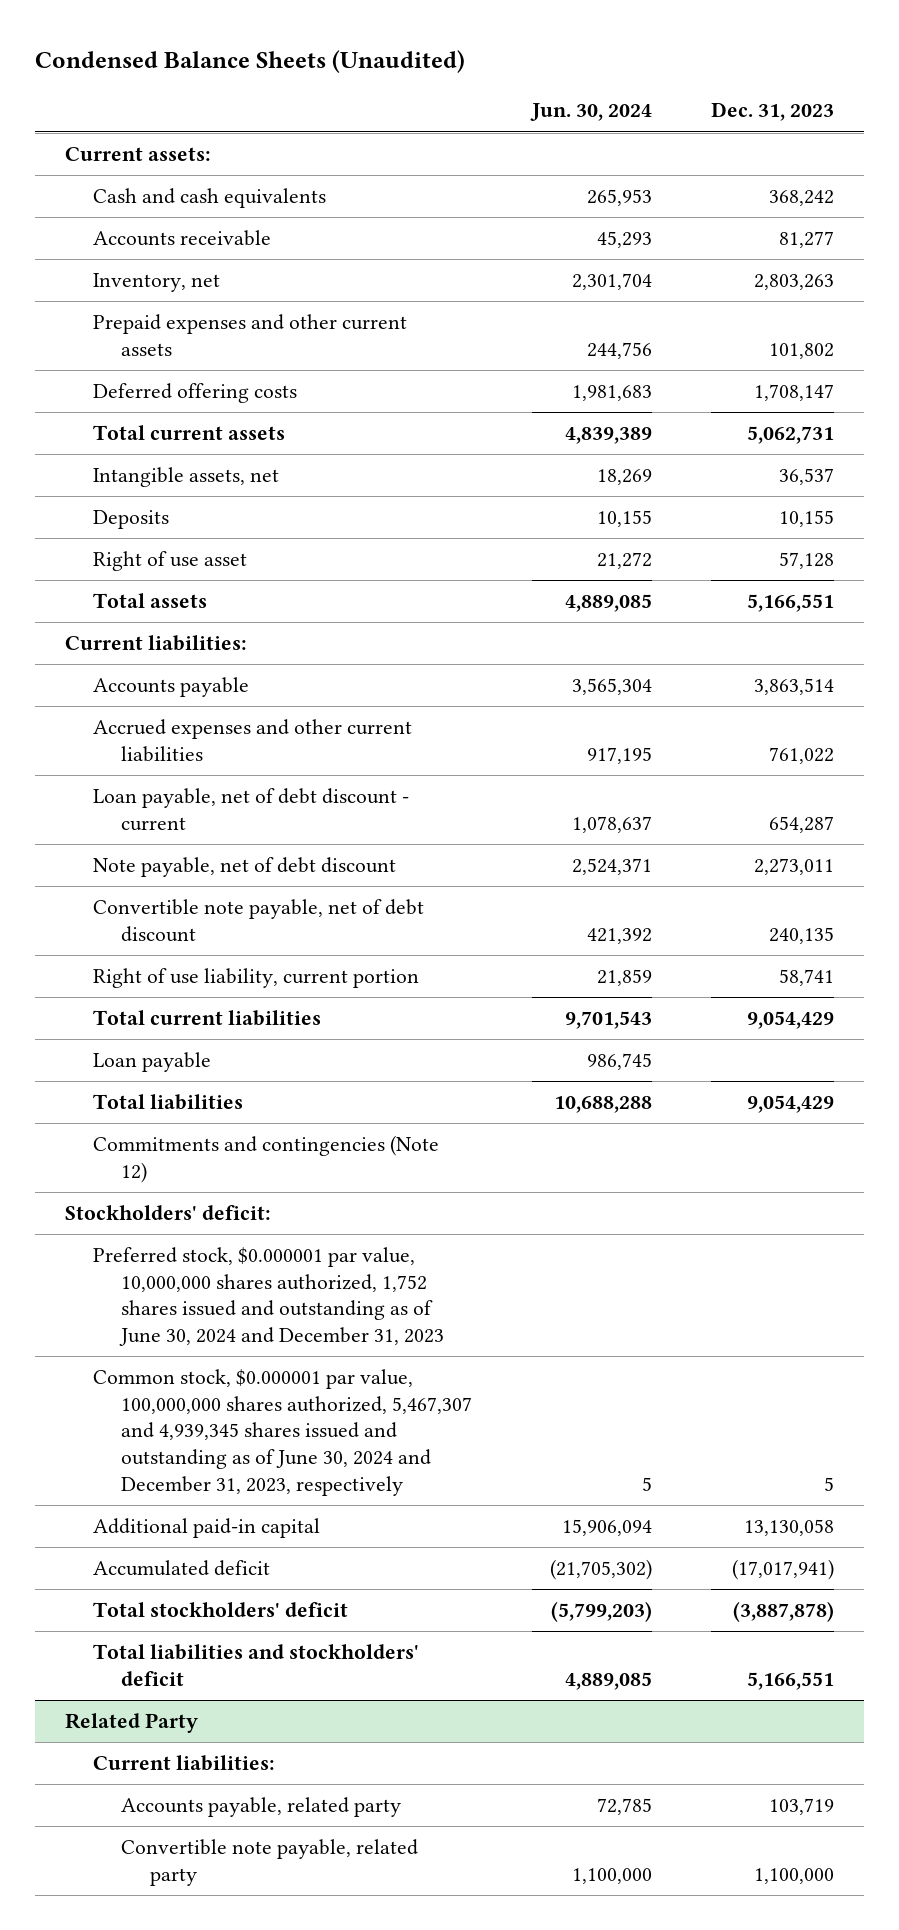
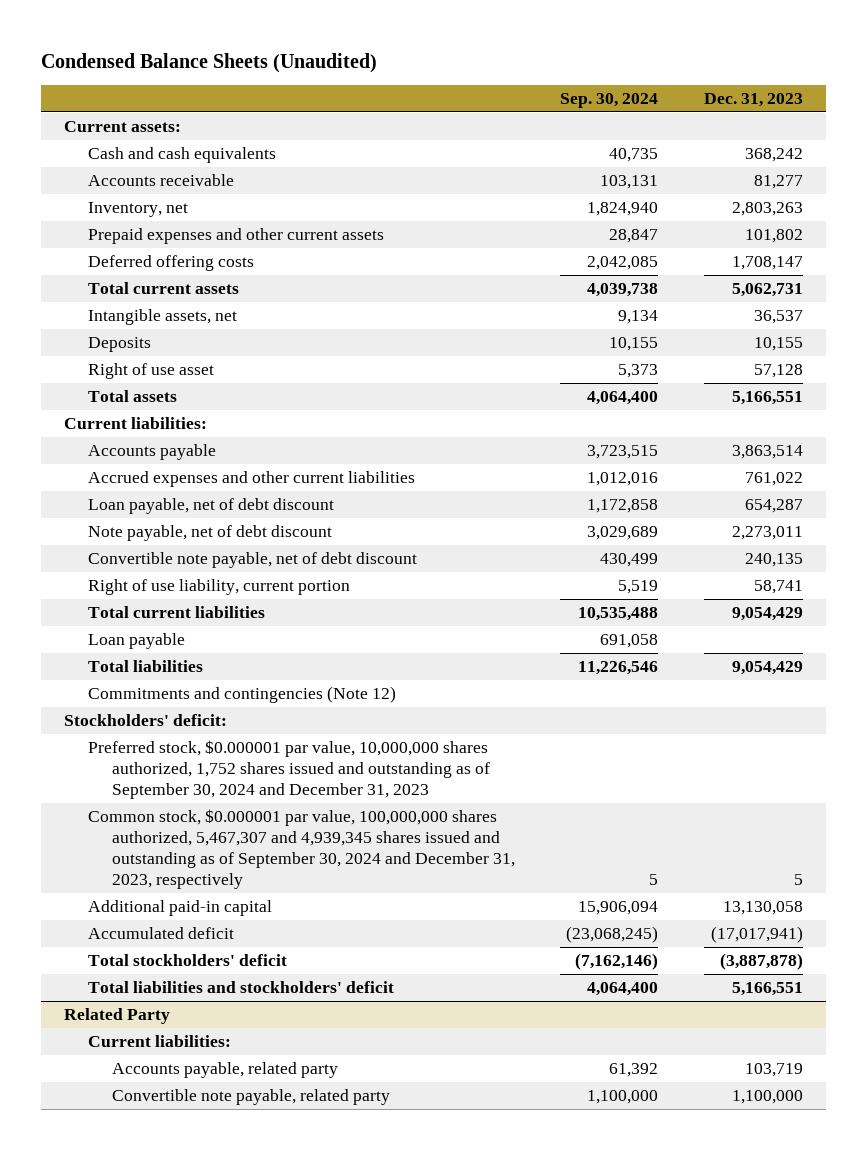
[529,103,652,122] Jun. 30, 2024 -> none
none -> [560,93,659,109] Sep. 30, 2024
[93,788,410,831] Loan payable, net of debt discount - current -> [87,497,334,514] Loan payable, net of debt discount
[93,1247,445,1347] Preferred stock, $0.000001 par value, 10,000,000 shares authorized, 1,752 shares issued and outstanding as of June 30, 2024 and December 31, 2023 -> [87,739,490,800] Preferred stock, $0.000001 par value, 10,000,000 shares authorized, 1,752 shares issued and outstanding as of September 30, 2024 and December 31, 2023
[93,1369,473,1496] Common stock, $0.000001 par value, 100,000,000 shares authorized, 5,467,307 and 4,939,345 shares issued and outstanding as of June 30, 2024 and December 31, 2023, respectively -> [87,808,515,890] Common stock, $0.000001 par value, 100,000,000 shares authorized, 5,467,307 and 4,939,345 shares issued and outstanding as of September 30, 2024 and December 31, 2023, respectively

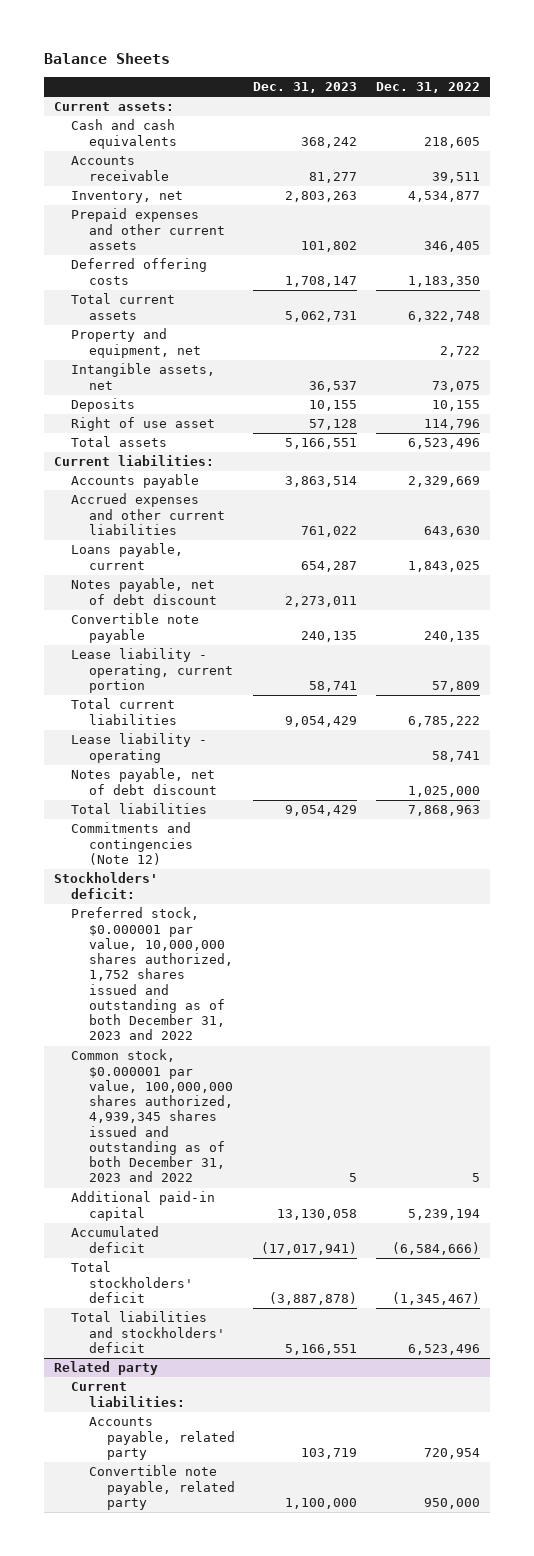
[40,52,377,73] Condensed Balance Sheets (Unaudited) -> [44,53,171,65] Balance Sheets
[560,93,659,109] Sep. 30, 2024 -> none
none -> [376,82,481,94] Dec. 31, 2022
none -> [71,328,202,358] Property and equipment, net
[87,497,334,514] Loan payable, net of debt discount -> [71,543,184,570] Loans payable, current
[87,524,332,541] Note payable, net of debt discount -> [71,578,218,605] Notes payable, net of debt discount
[87,551,417,568] Convertible note payable, net of debt discount -> [71,613,200,643] Convertible note payable
[87,578,350,595] Right of use liability, current portion -> [71,648,234,693] Lease liability - operating, current portion
[87,632,185,649] Loan payable -> none
none -> [71,733,208,763] Lease liability - operating
none -> [71,768,218,795] Notes payable, net of debt discount
[87,739,490,800] Preferred stock, $0.000001 par value, 10,000,000 shares authorized, 1,752 shares issued and outstanding as of September 30, 2024 and December 31, 2023 -> [71,907,234,1041] Preferred stock, $0.000001 par value, 10,000,000 shares authorized, 1,752 shares issued and outstanding as of both December 31, 2023 and 2022
[87,808,515,890] Common stock, $0.000001 par value, 100,000,000 shares authorized, 5,467,307 and 4,939,345 shares issued and outstanding as of September 30, 2024 and December 31, 2023, respectively -> [71,1049,234,1183] Common stock, $0.000001 par value, 100,000,000 shares authorized, 4,939,345 shares issued and outstanding as of both December 31, 2023 and 2022
[63,1007,170,1024] Related Party -> [53,1361,158,1376] Related party

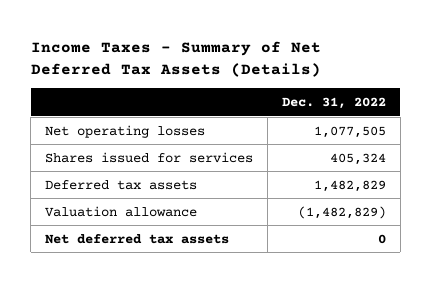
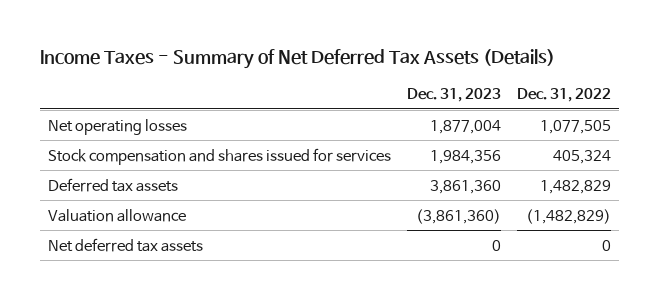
none -> [406,87,501,102] Dec. 31, 2023
[45,151,254,163] Shares issued for services -> [47,147,391,165] Stock compensation and shares issued for services

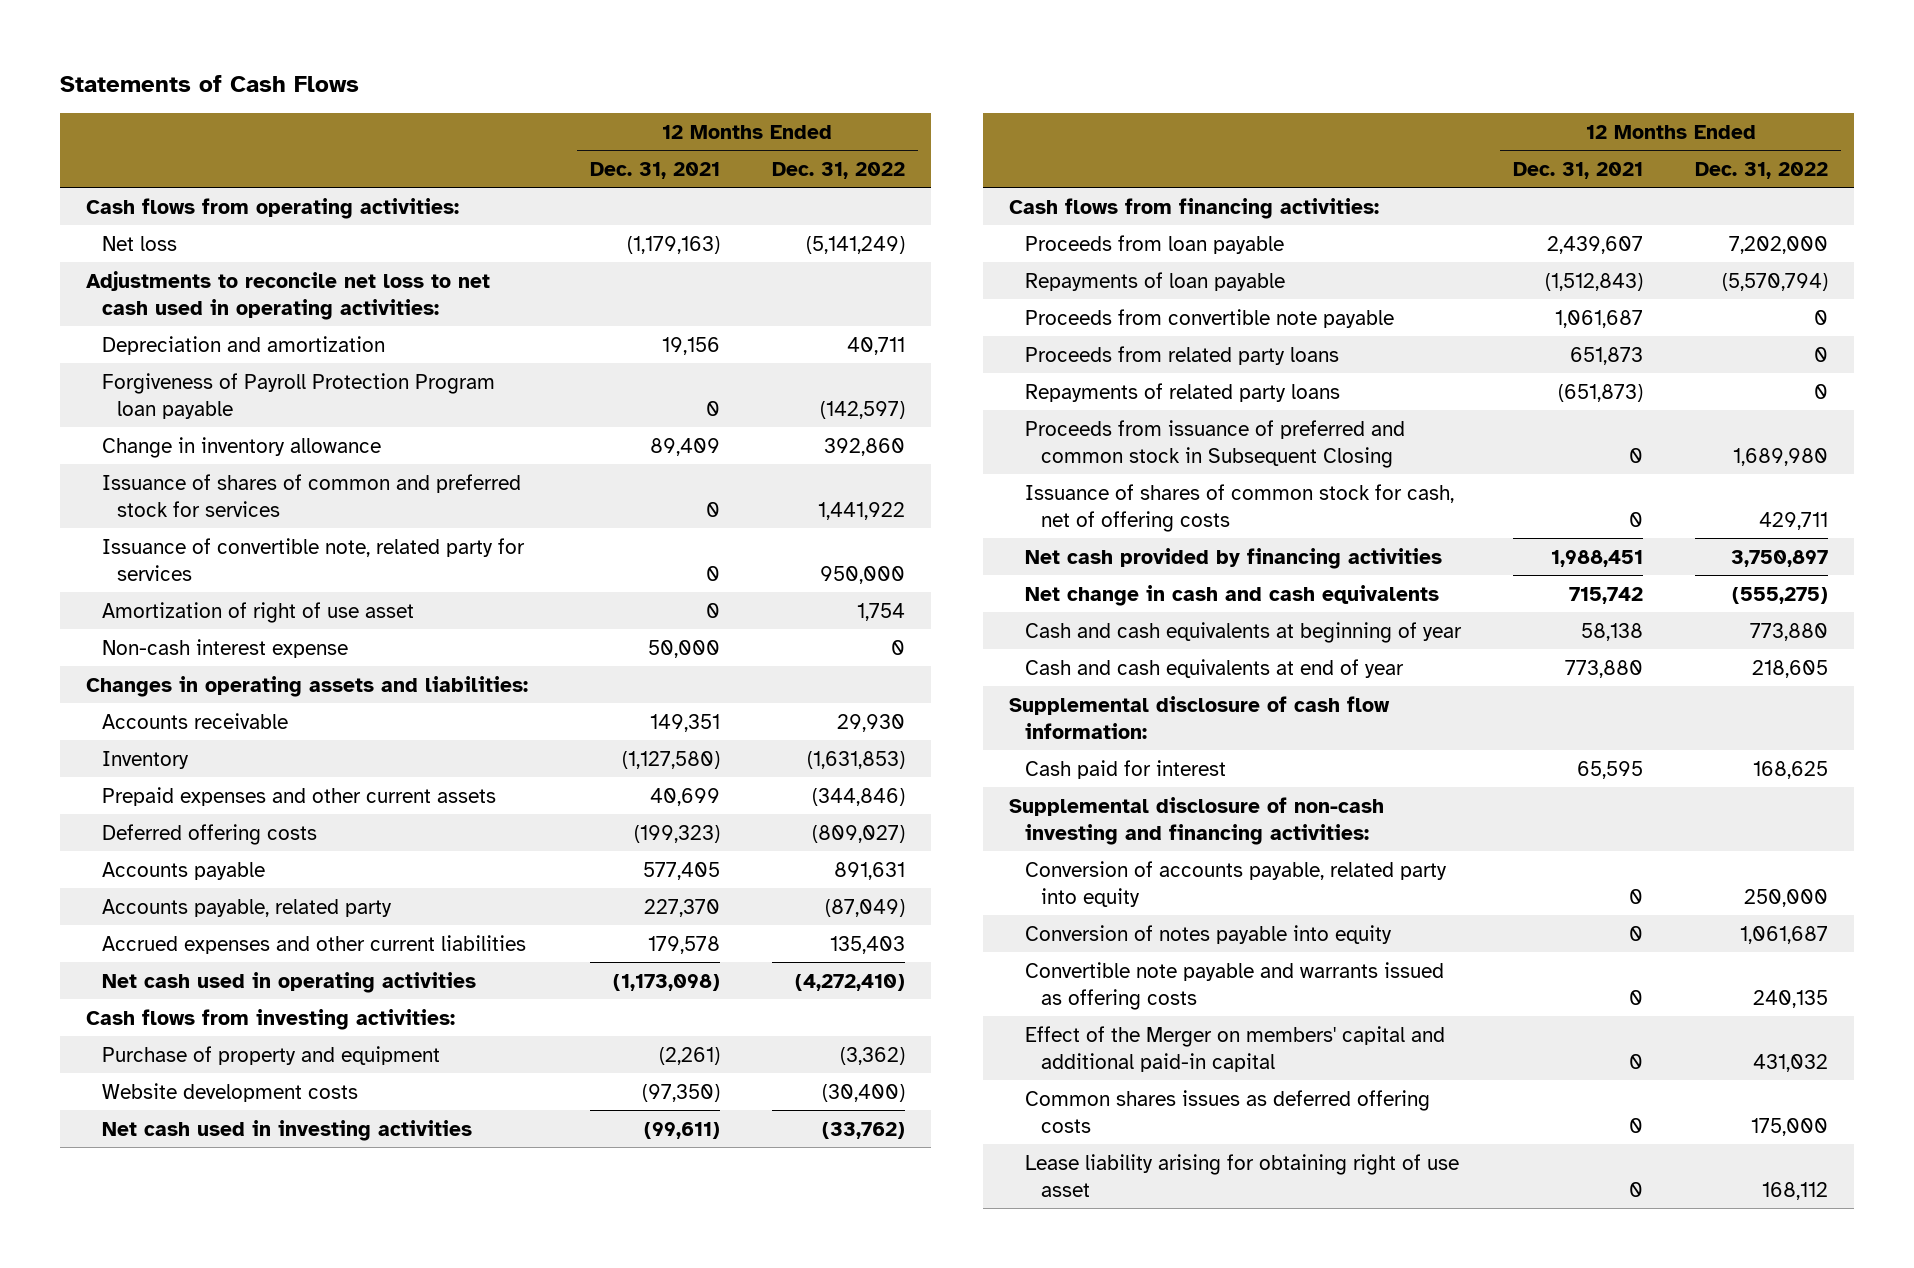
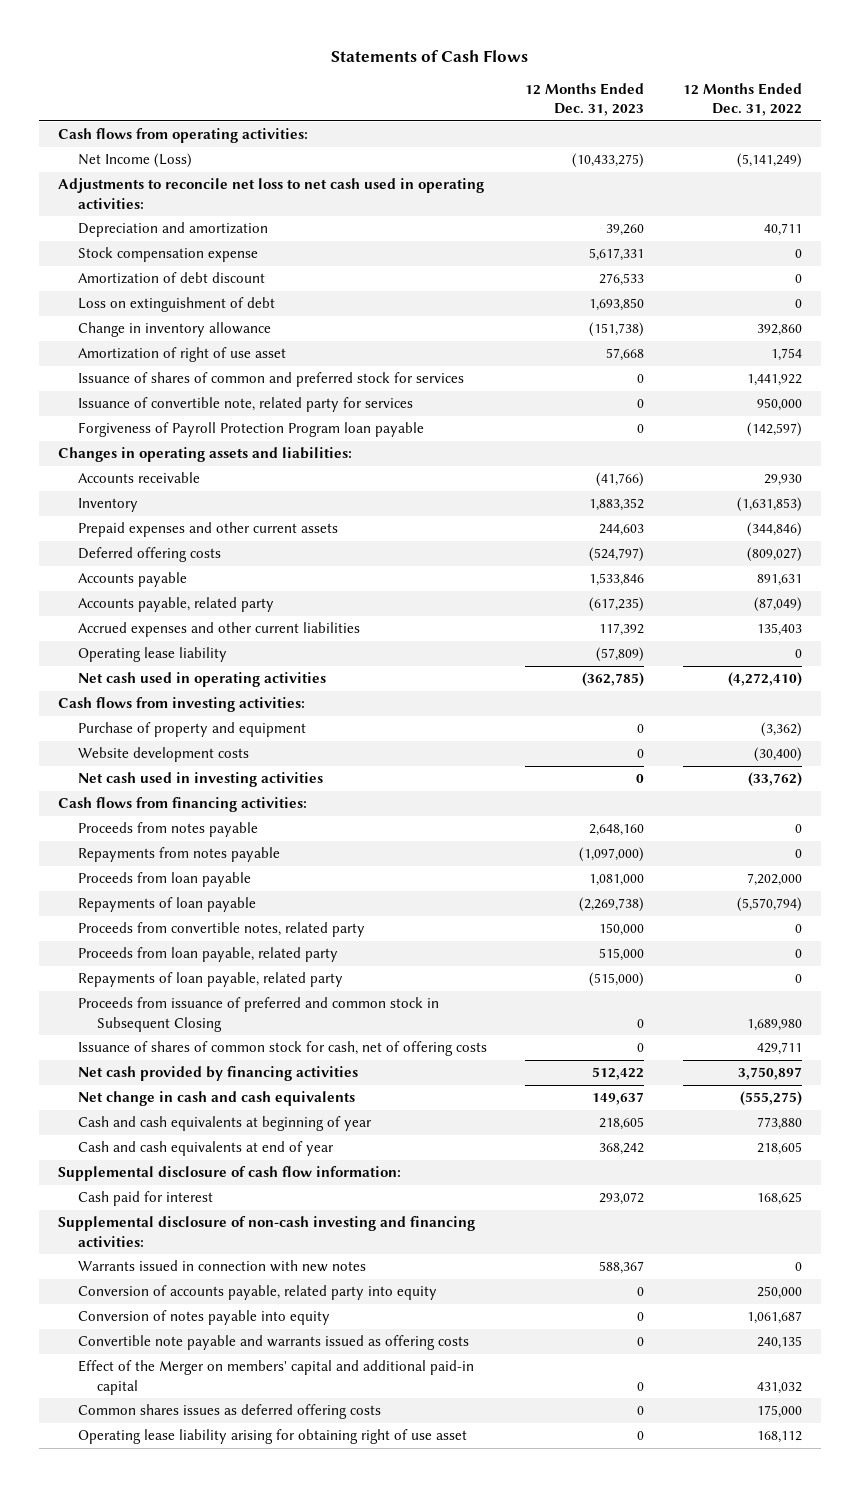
[589,161,720,179] Dec. 31, 2021 -> none
none -> [525,82,645,117] 12 Months Ended Dec. 31, 2023
[101,235,177,251] Net loss -> [77,153,192,169] Net Income (Loss)
none -> [77,247,258,263] Stock compensation expense
none -> [77,272,265,285] Amortization of debt discount
none -> [77,297,275,313] Loss on extinguishment of debt
[101,601,414,623] Amortization of right of use asset -> [77,347,286,363] Amortization of right of use asset
[101,638,348,658] Non-cash interest expense -> none
[101,372,495,419] Forgiveness of Payroll Protection Program loan payable -> [77,422,424,438] Forgiveness of Payroll Protection Program loan payable
none -> [77,647,227,663] Operating lease liability
none -> [77,822,258,838] Proceeds from notes payable
none -> [77,847,280,863] Repayments from notes payable
[1025,308,1395,328] Proceeds from convertible note payable -> [77,922,365,938] Proceeds from convertible notes, related party
[1025,345,1340,365] Proceeds from related party loans -> [77,947,338,963] Proceeds from loan payable, related party
[1025,382,1341,402] Repayments of related party loans -> [77,972,343,988] Repayments of loan payable, related party
none -> [77,1260,366,1273] Warrants issued in connection with new notes
[1025,1153,1460,1197] Lease liability arising for obtaining right of use asset -> [77,1429,467,1445] Operating lease liability arising for obtaining right of use asset

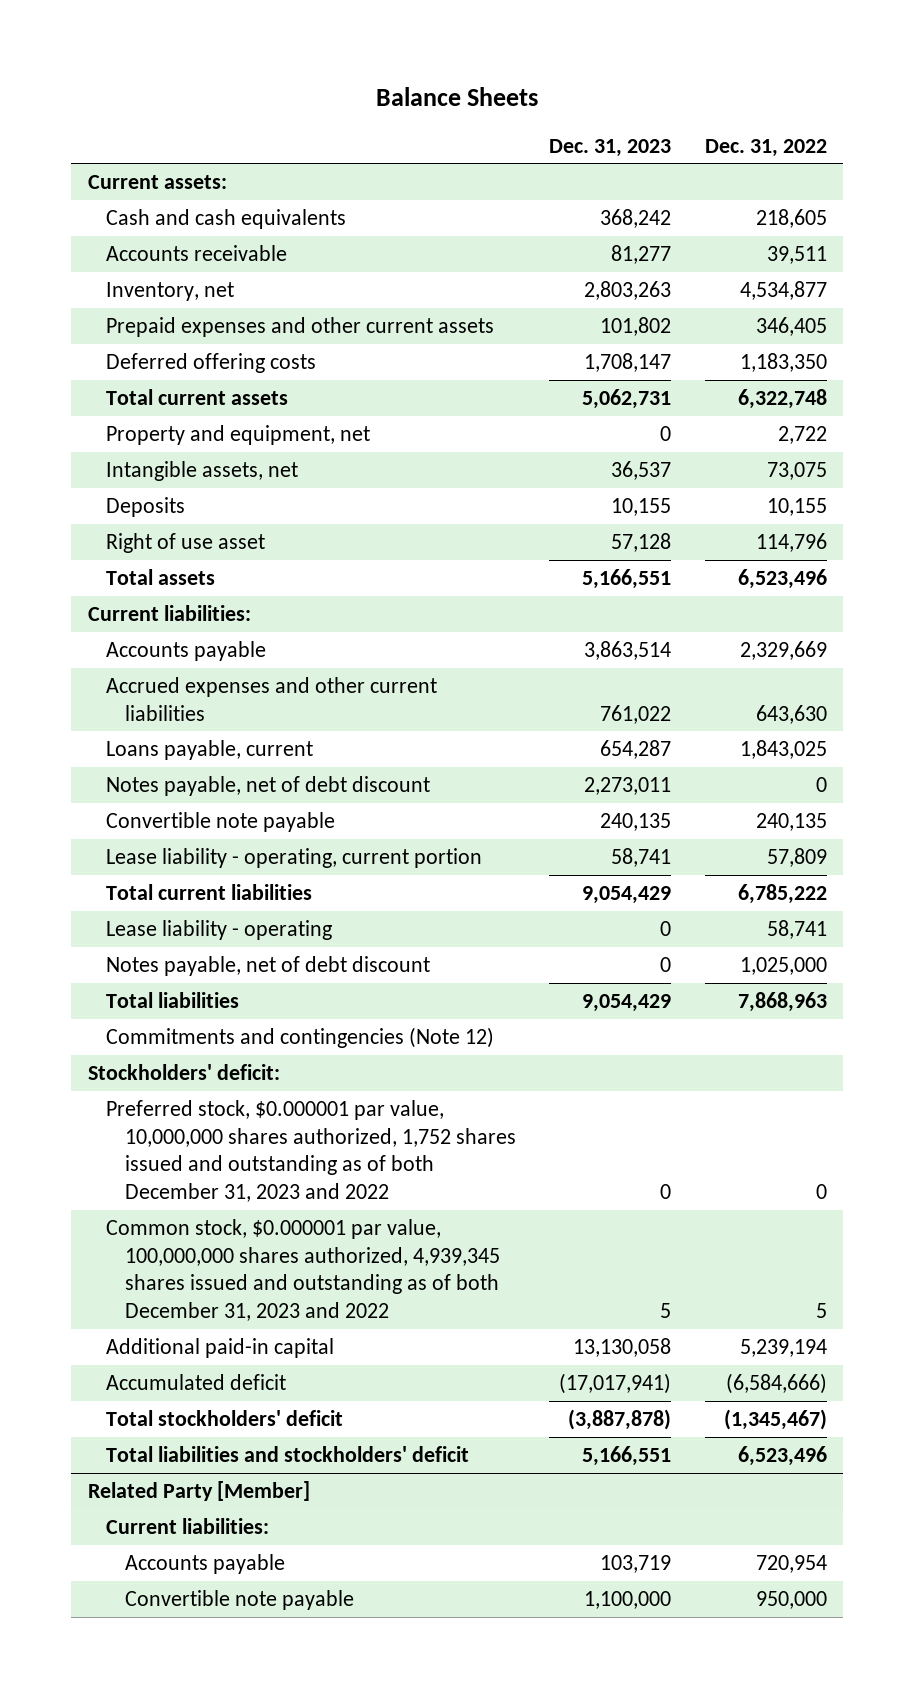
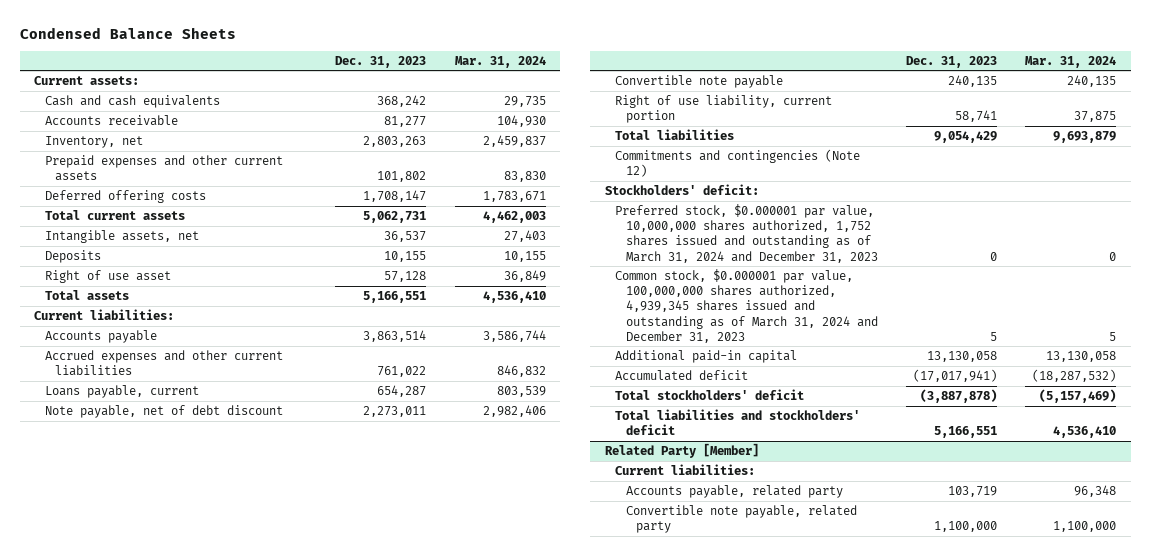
[376,86,539,106] Balance Sheets -> [19,26,236,39] Condensed Balance Sheets
[704,138,827,157] Dec. 31, 2022 -> none
none -> [454,55,546,68] Mar. 31, 2024
[106,425,371,446] Property and equipment, net -> none
[106,776,431,797] Notes payable, net of debt discount -> [44,405,283,419] Note payable, net of debt discount
[106,884,313,901] Total current liabilities -> none
[106,920,333,941] Lease liability - operating -> none
[106,956,431,977] Notes payable, net of debt discount -> none
[106,848,483,869] Lease liability - operating, current portion -> [615,95,833,124] Right of use liability, current portion
[106,1100,516,1203] Preferred stock, $0.000001 par value, 10,000,000 shares authorized, 1,752 shares issued and outstanding as of both December 31, 2023 and 2022 -> [615,204,878,263] Preferred stock, $0.000001 par value, 10,000,000 shares authorized, 1,752 shares issued and outstanding as of March 31, 2024 and December 31, 2023
[106,1219,500,1322] Common stock, $0.000001 par value, 100,000,000 shares authorized, 4,939,345 shares issued and outstanding as of both December 31, 2023 and 2022 -> [615,269,878,343] Common stock, $0.000001 par value, 100,000,000 shares authorized, 4,939,345 shares issued and outstanding as of March 31, 2024 and December 31, 2023
[124,1554,285,1575] Accounts payable -> [625,485,843,499] Accounts payable, related party
[124,1590,354,1611] Convertible note payable -> [625,505,857,534] Convertible note payable, related party

